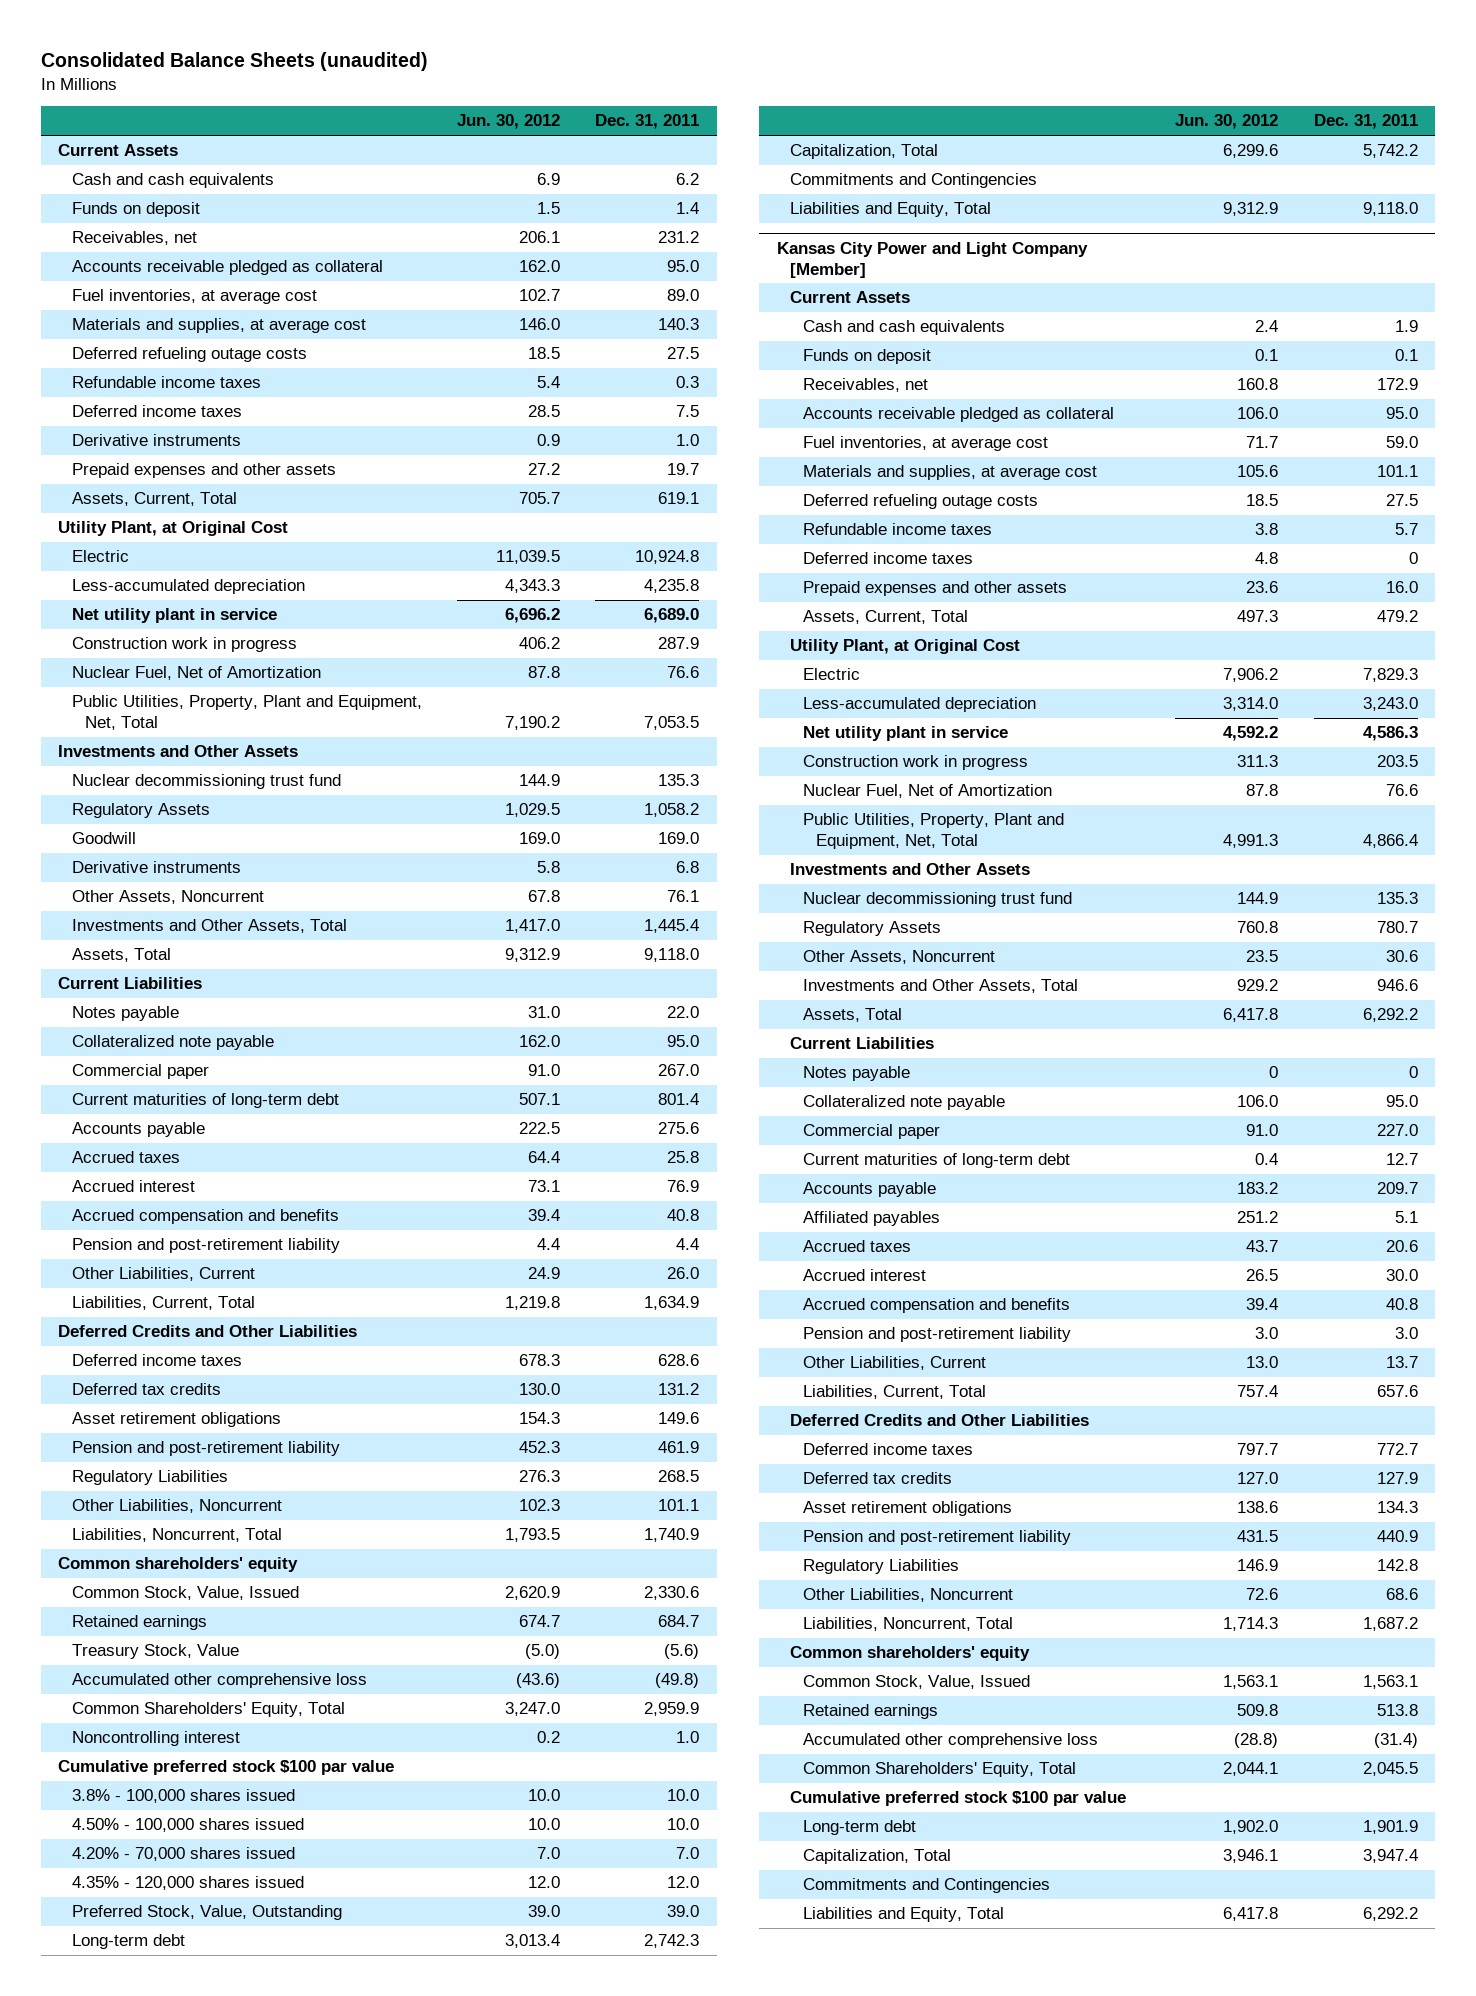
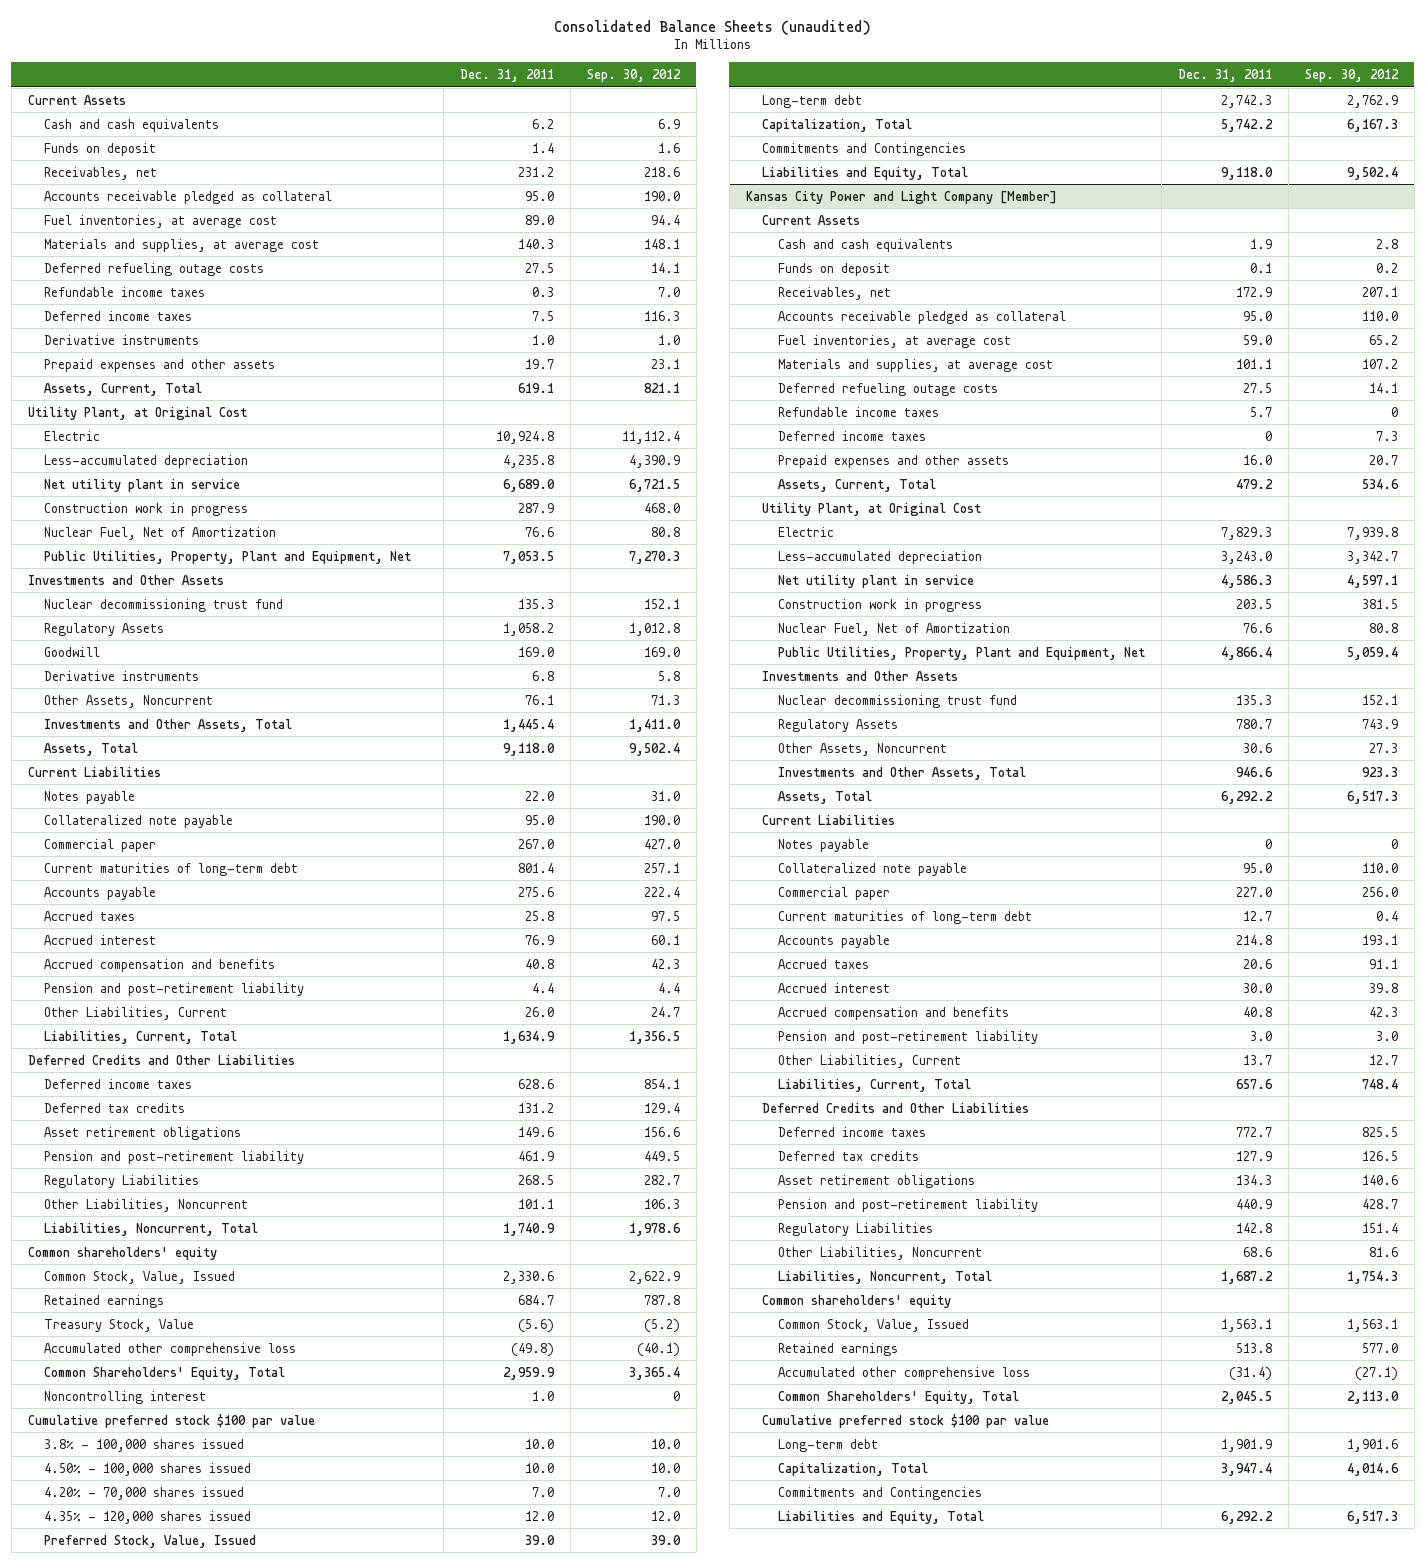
[456,114,560,130] Jun. 30, 2012 -> none
none -> [586,69,681,83] Sep. 30, 2012
[71,695,422,731] Public Utilities, Property, Plant and Equipment, Net, Total -> [43,550,411,564] Public Utilities, Property, Plant and Equipment, Net
[71,1905,342,1921] Preferred Stock, Value, Outstanding -> [43,1534,256,1548] Preferred Stock, Value, Issued
[803,813,1065,850] Public Utilities, Property, Plant and Equipment, Net, Total -> [777,646,1145,660] Public Utilities, Property, Plant and Equipment, Net
[803,1211,941,1227] Affiliated payables -> none
[1376,1182,1418,1195] 209.7 -> [1235,934,1272,945] 214.8

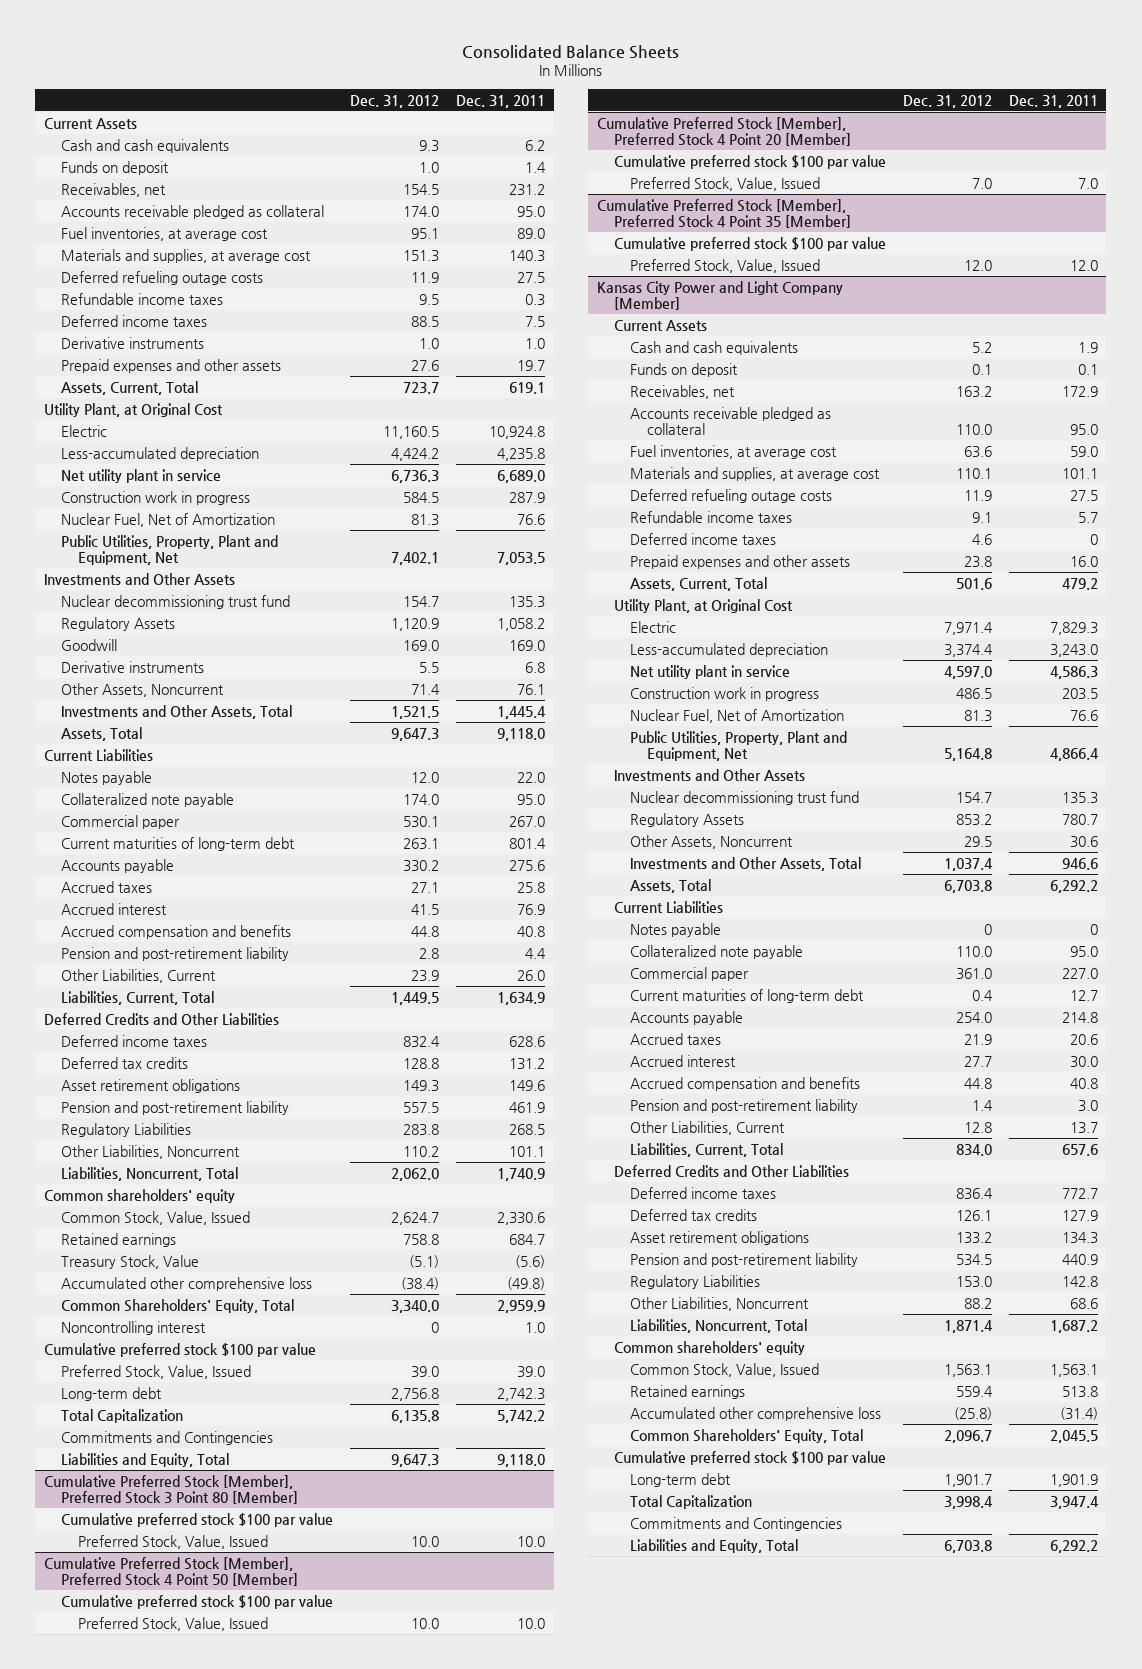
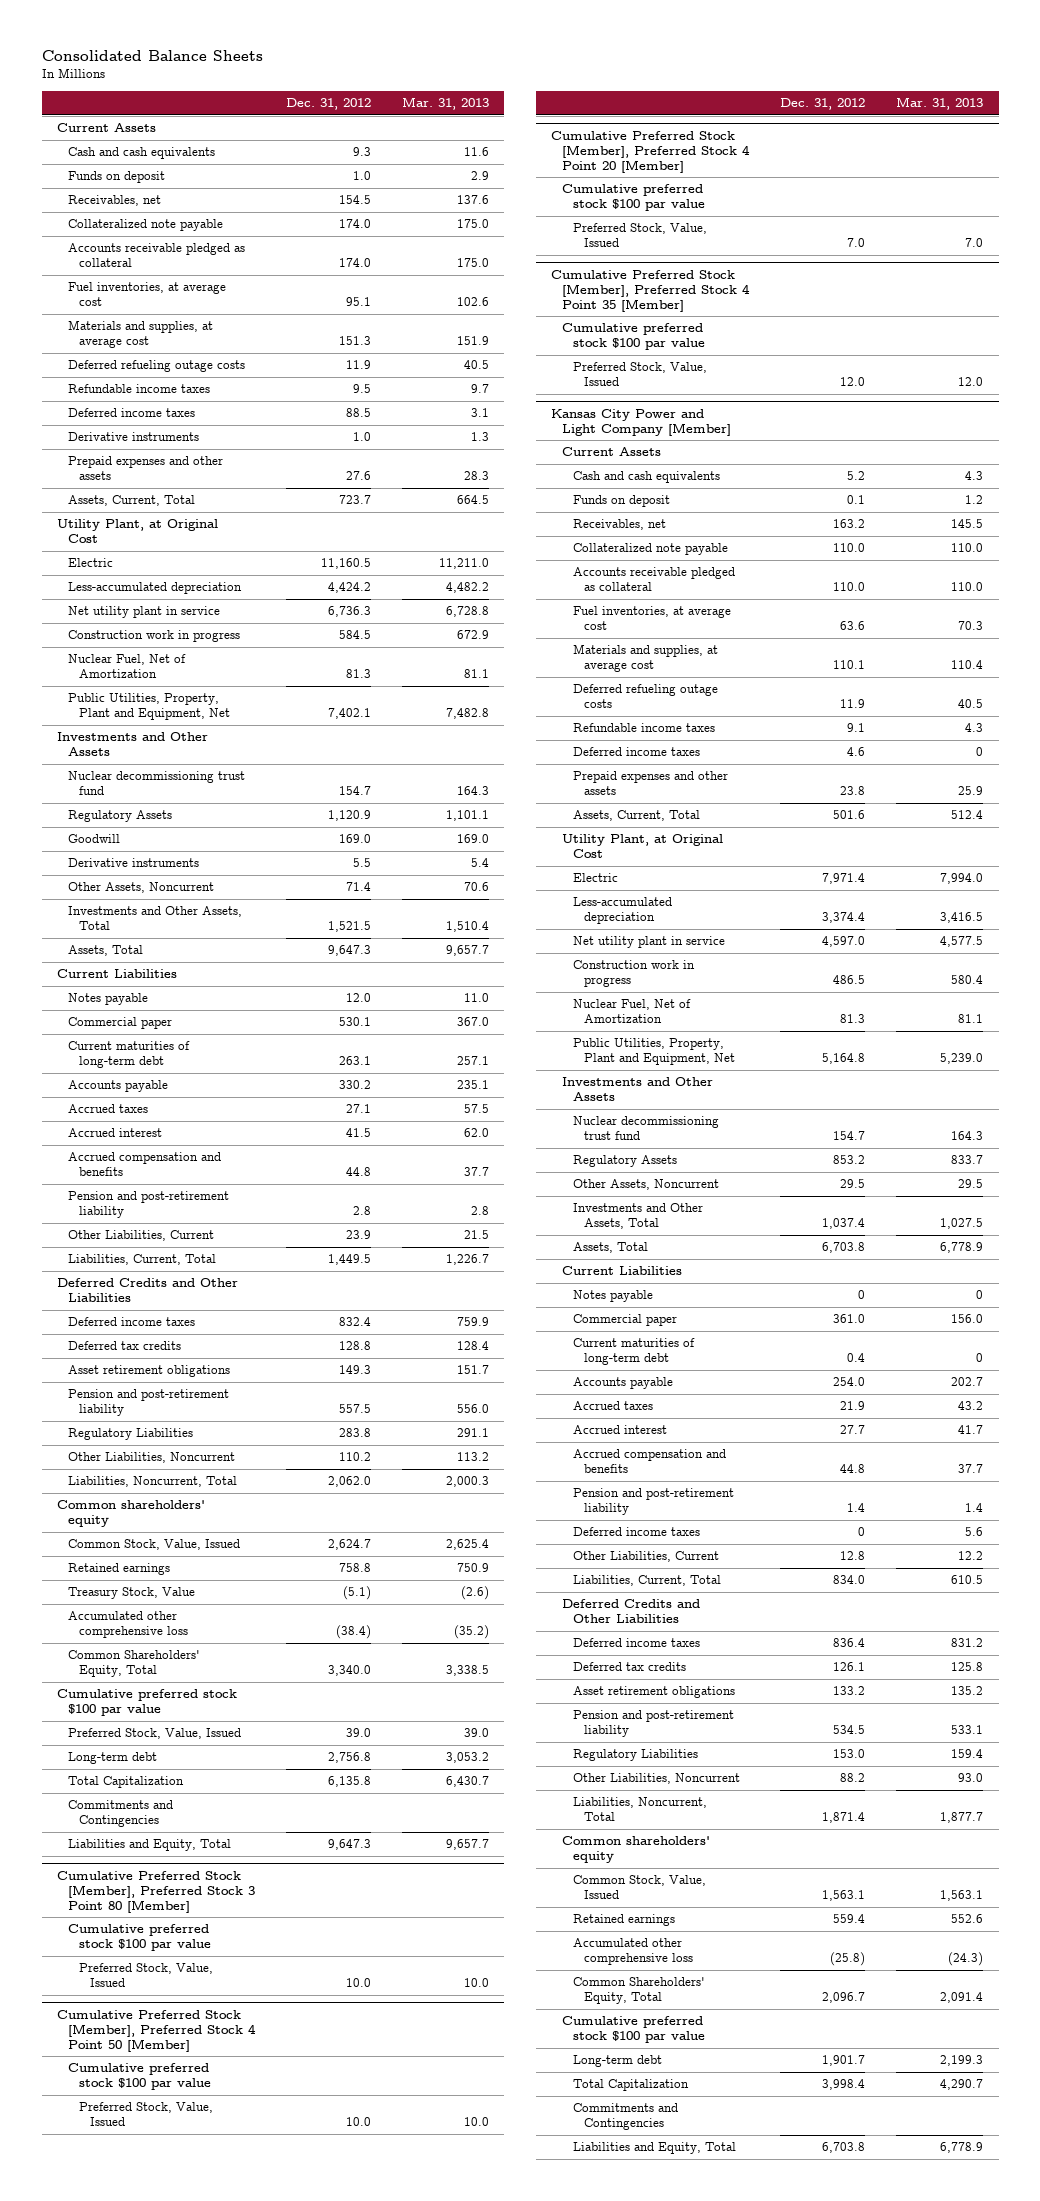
[456,94,546,108] Dec. 31, 2011 -> none
none -> [401,96,489,110] Mar. 31, 2013
[60,792,234,807] Collateralized note payable -> [68,219,224,232] Collateralized note payable
[60,1320,206,1335] Noncontrolling interest -> none
[630,944,804,959] Collateralized note payable -> [573,543,729,556] Collateralized note payable
none -> [573,1527,701,1537] Deferred income taxes

